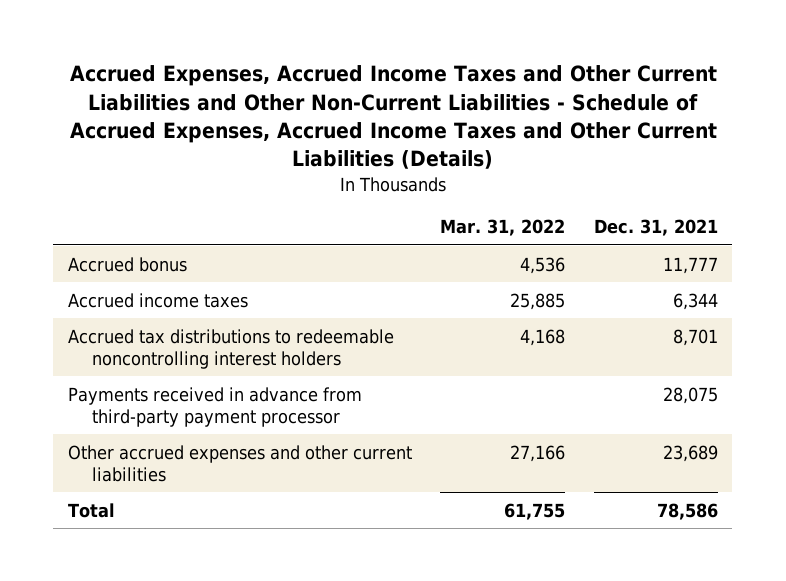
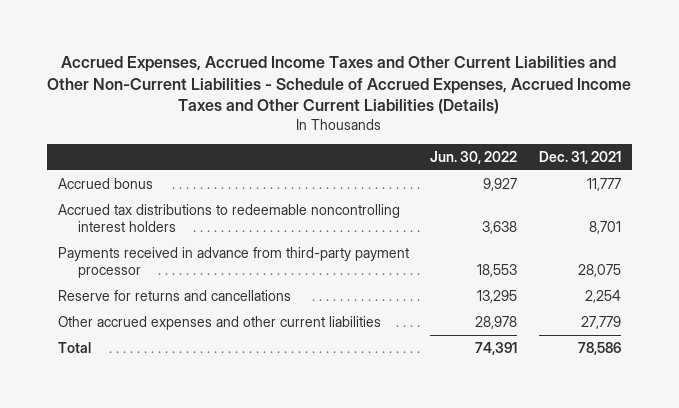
[440,219,566,237] Mar. 31, 2022 -> none
none -> [430,150,518,164] Jun. 30, 2022
[67,292,248,308] Accrued income taxes -> none
none -> [57,290,291,302] Reserve for returns and cancellations
[663,444,719,462] 23,689 -> [581,316,622,330] 27,779

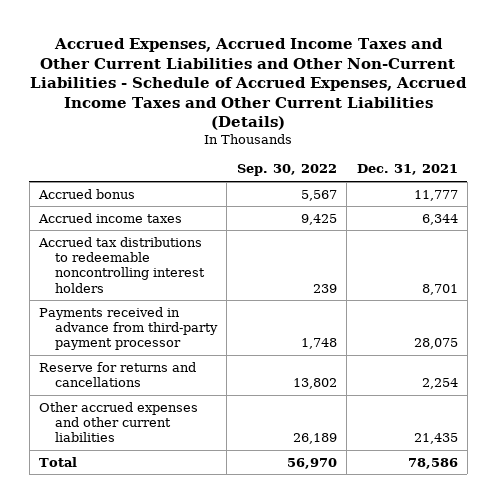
[430,150,518,164] Jun. 30, 2022 -> none
none -> [236,164,337,177] Sep. 30, 2022
none -> [38,212,183,223] Accrued income taxes
[581,316,622,330] 27,779 -> [413,433,458,445] 21,435

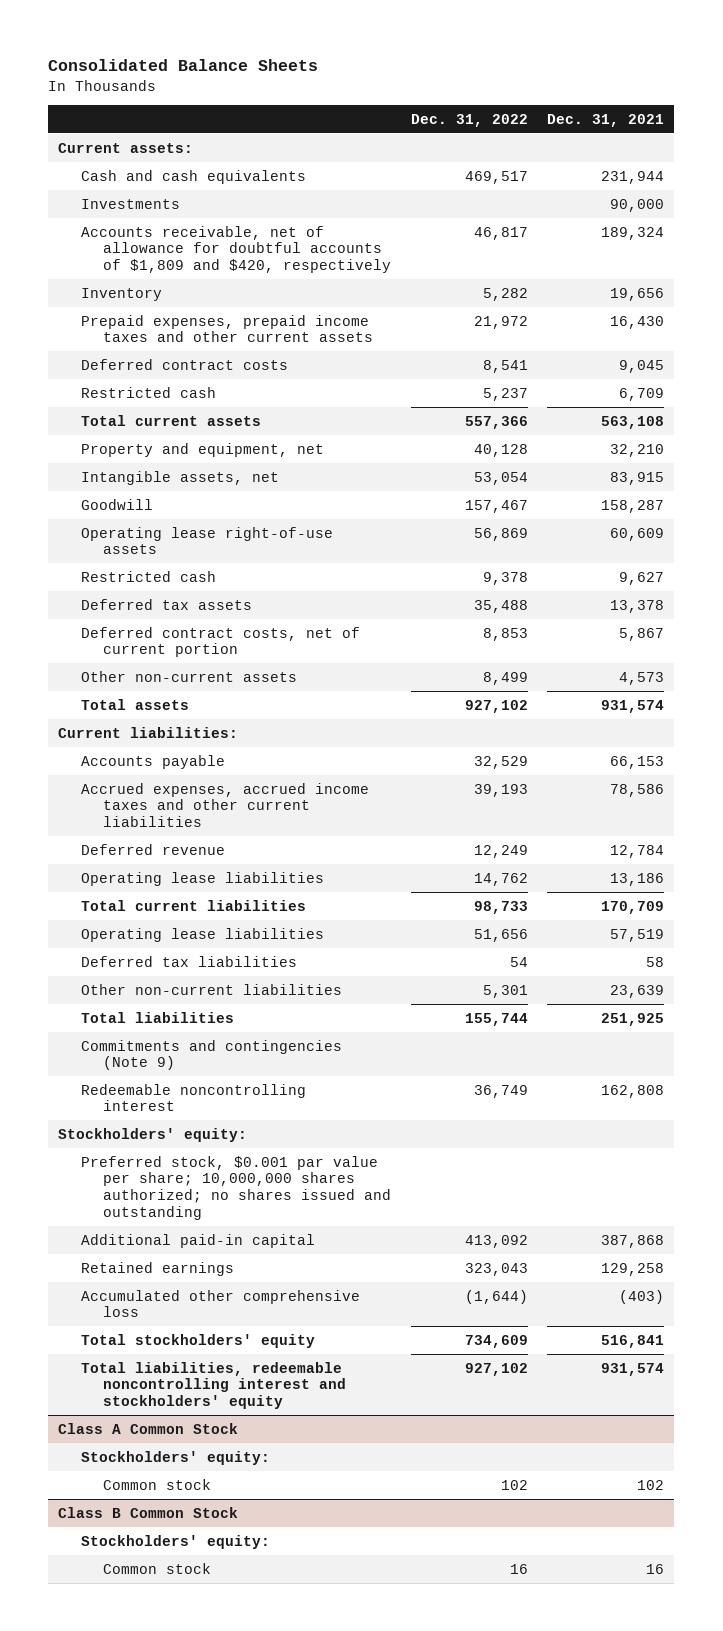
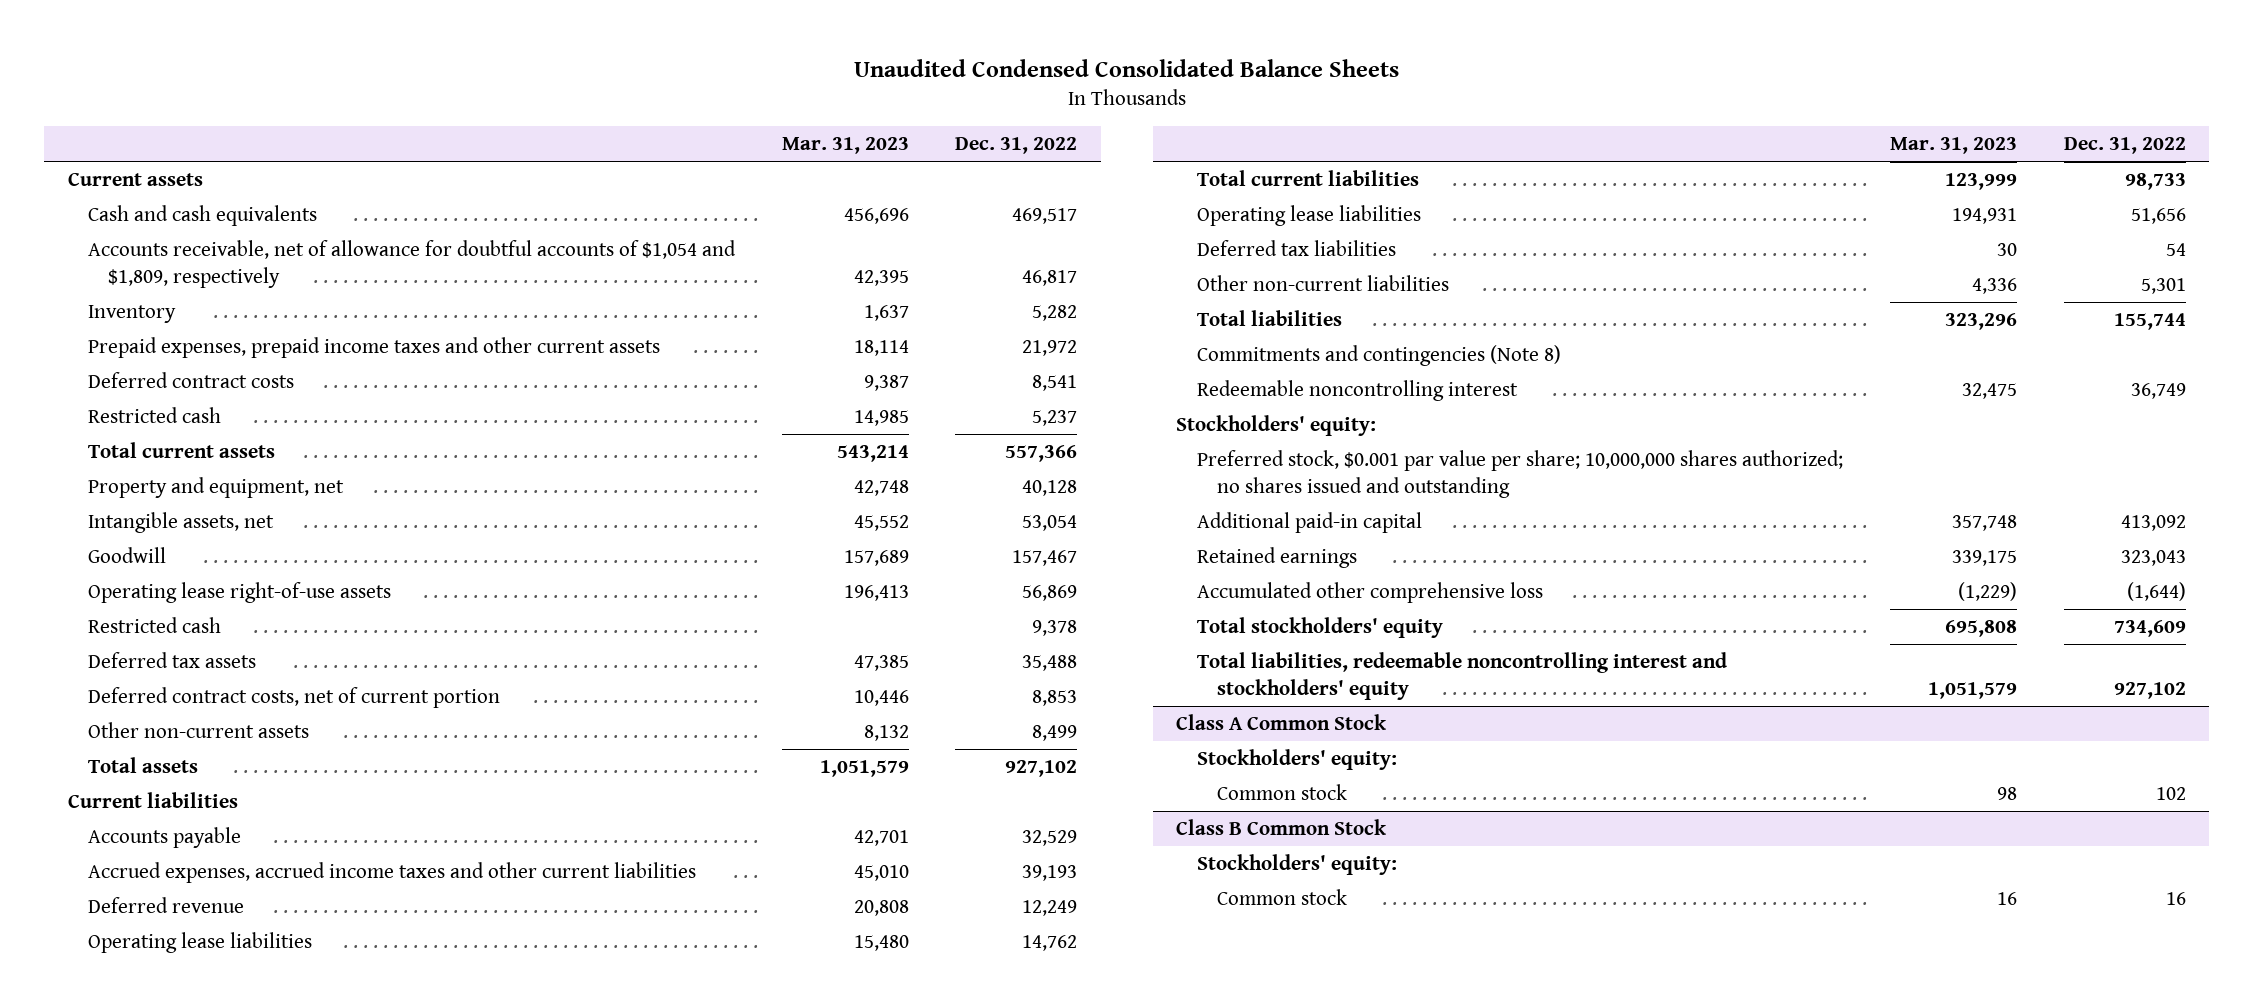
[48,59,319,72] Consolidated Balance Sheets -> [853,58,1399,77] Unaudited Condensed Consolidated Balance Sheets
[547,113,665,127] Dec. 31, 2021 -> none
none -> [781,136,909,154] Mar. 31, 2023
[58,142,194,153] Current assets: -> [67,173,203,187] Current assets
[80,198,180,209] Investments -> none
[80,225,391,274] Accounts receivable, net of allowance for doubtful accounts of $1,809 and $420, respectively -> [87,240,736,288] Accounts receivable, net of allowance for doubtful accounts of $1,054 and $1,809, respectively
[58,726,239,738] Current liabilities: -> [67,792,238,809] Current liabilities
[80,1039,342,1071] Commitments and contingencies (Note 9) -> [1196,345,1561,367] Commitments and contingencies (Note 8)

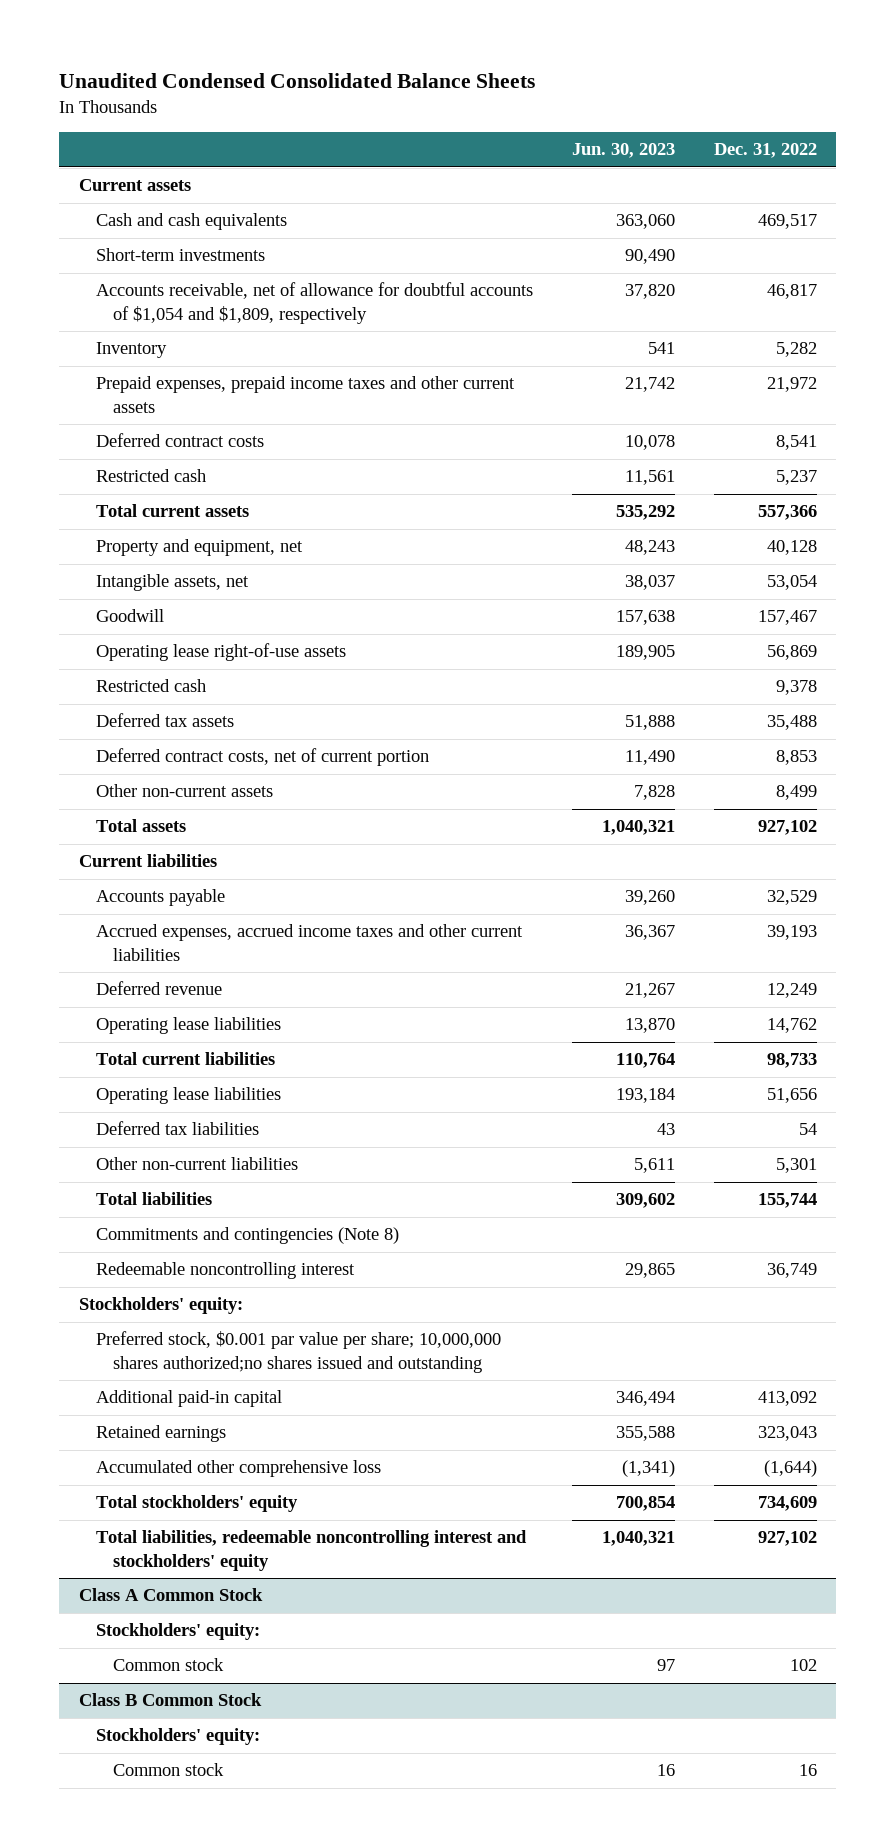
[781,136,909,154] Mar. 31, 2023 -> none
none -> [571,143,675,159] Jun. 30, 2023
none -> [95,248,265,262] Short-term investments
[1196,450,1843,498] Preferred stock, $0.001 par value per share; 10,000,000 shares authorized; no shares issued and outstanding -> [95,1331,501,1373] Preferred stock, $0.001 par value per share; 10,000,000 shares authorized;no shares issued and outstanding

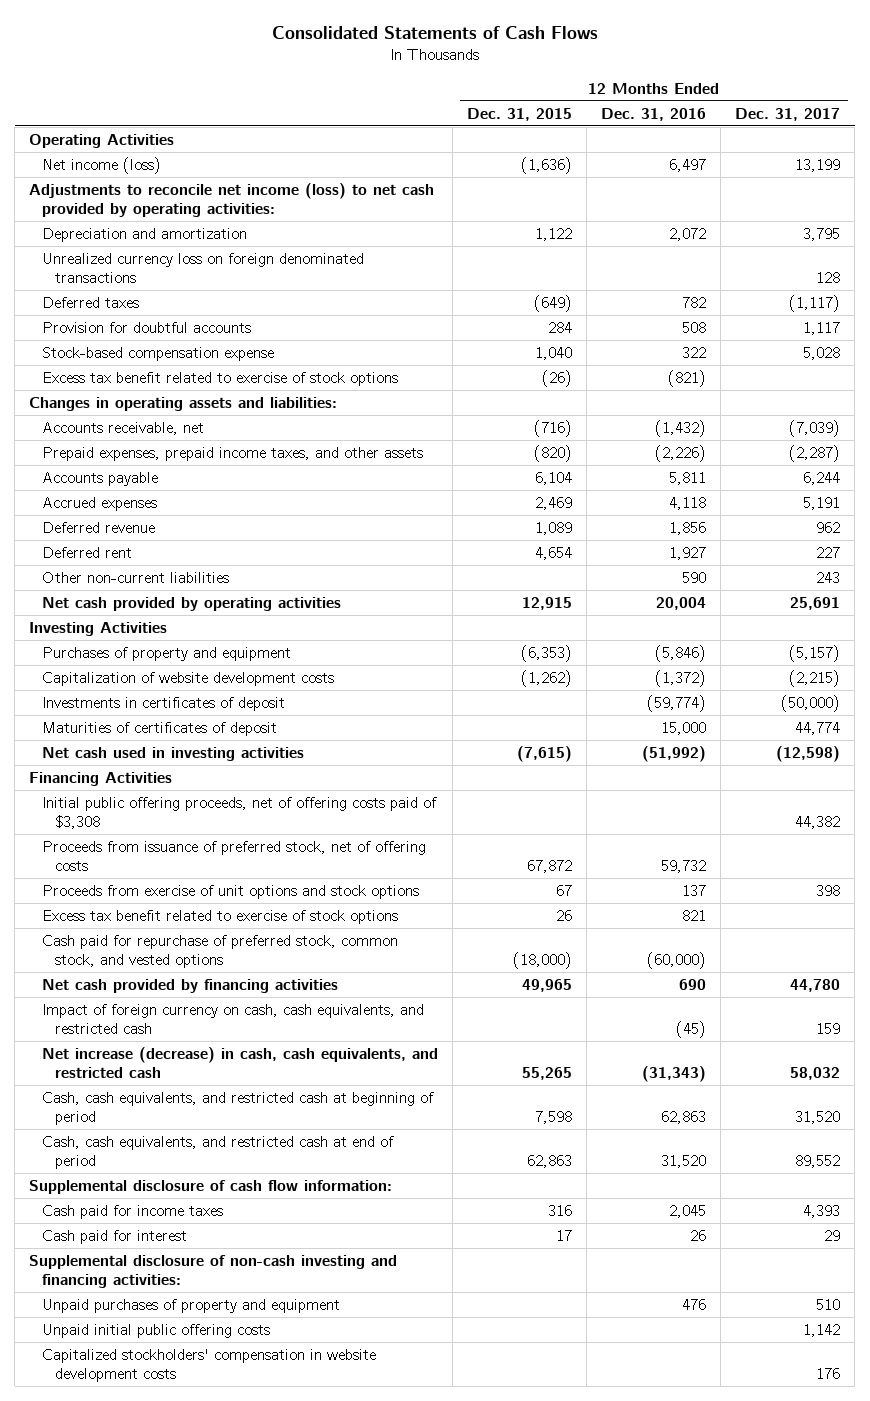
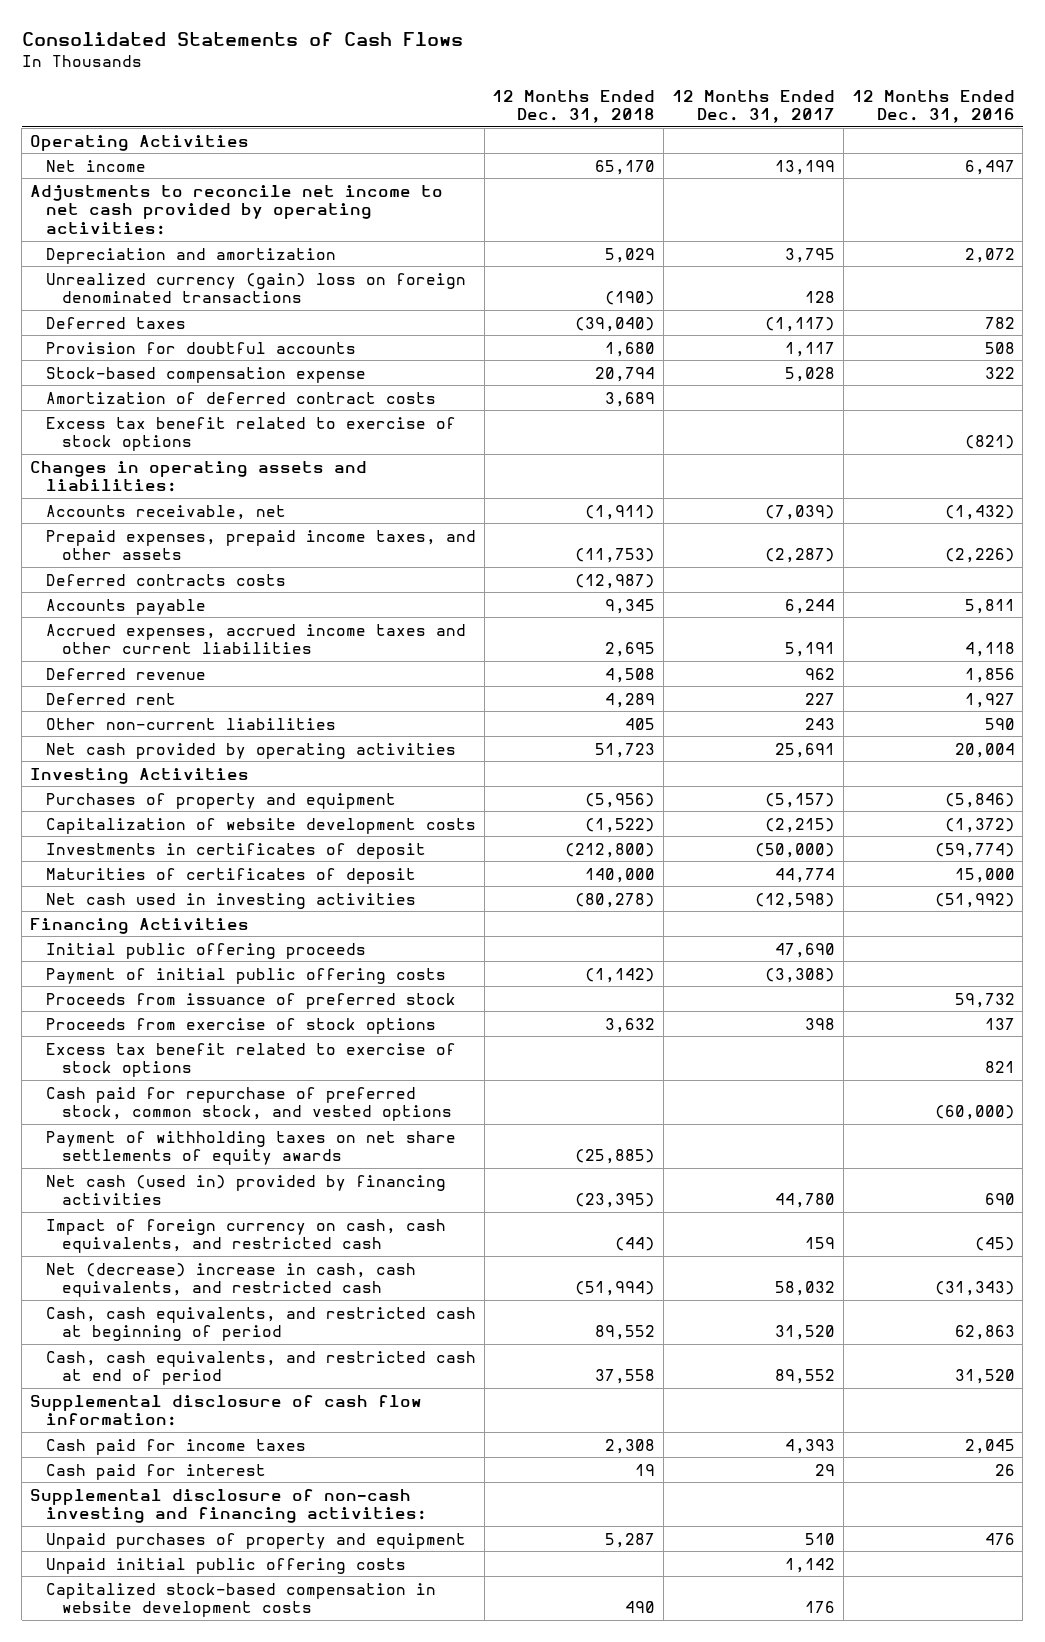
[467,107,573,121] Dec. 31, 2015 -> none
none -> [492,89,656,124] 12 Months Ended Dec. 31, 2018
[41,156,161,174] Net income (loss) -> [45,159,146,172] Net income
[29,182,435,217] Adjustments to reconcile net income (loss) to net cash provided by operating activities: -> [30,184,444,235] Adjustments to reconcile net income to net cash provided by operating activities:
[41,252,364,283] Unrealized currency loss on foreign denominated transactions -> [45,272,466,304] Unrealized currency (gain) loss on foreign denominated transactions
none -> [45,391,436,404] Amortization of deferred contract costs
none -> [45,573,286,586] Deferred contracts costs
[41,496,157,511] Accrued expenses -> [45,623,466,655] Accrued expenses, accrued income taxes and other current liabilities
[41,796,437,829] Initial public offering proceeds, net of offering costs paid of $3,308 -> [45,942,366,959] Initial public offering proceeds
[795,815,841,829] 44,382 -> [775,942,836,958] 47,690
none -> [45,967,446,984] Payment of initial public offering costs
[41,840,426,871] Proceeds from issuance of preferred stock, net of offering costs -> [45,992,456,1009] Proceeds from issuance of preferred stock
[41,884,419,899] Proceeds from exercise of unit options and stock options -> [45,1017,436,1034] Proceeds from exercise of stock options
none -> [45,1130,456,1166] Payment of withholding taxes on net share settlements of equity awards
[41,978,338,993] Net cash provided by financing activities -> [45,1174,446,1206] Net cash (used in) provided by financing activities
[41,1046,438,1078] Net increase (decrease) in cash, cash equivalents, and restricted cash -> [45,1262,416,1298] Net (decrease) increase in cash, cash equivalents, and restricted cash
[41,1348,376,1382] Capitalized stockholders' compensation in website development costs -> [45,1582,436,1618] Capitalized stock-based compensation in website development costs

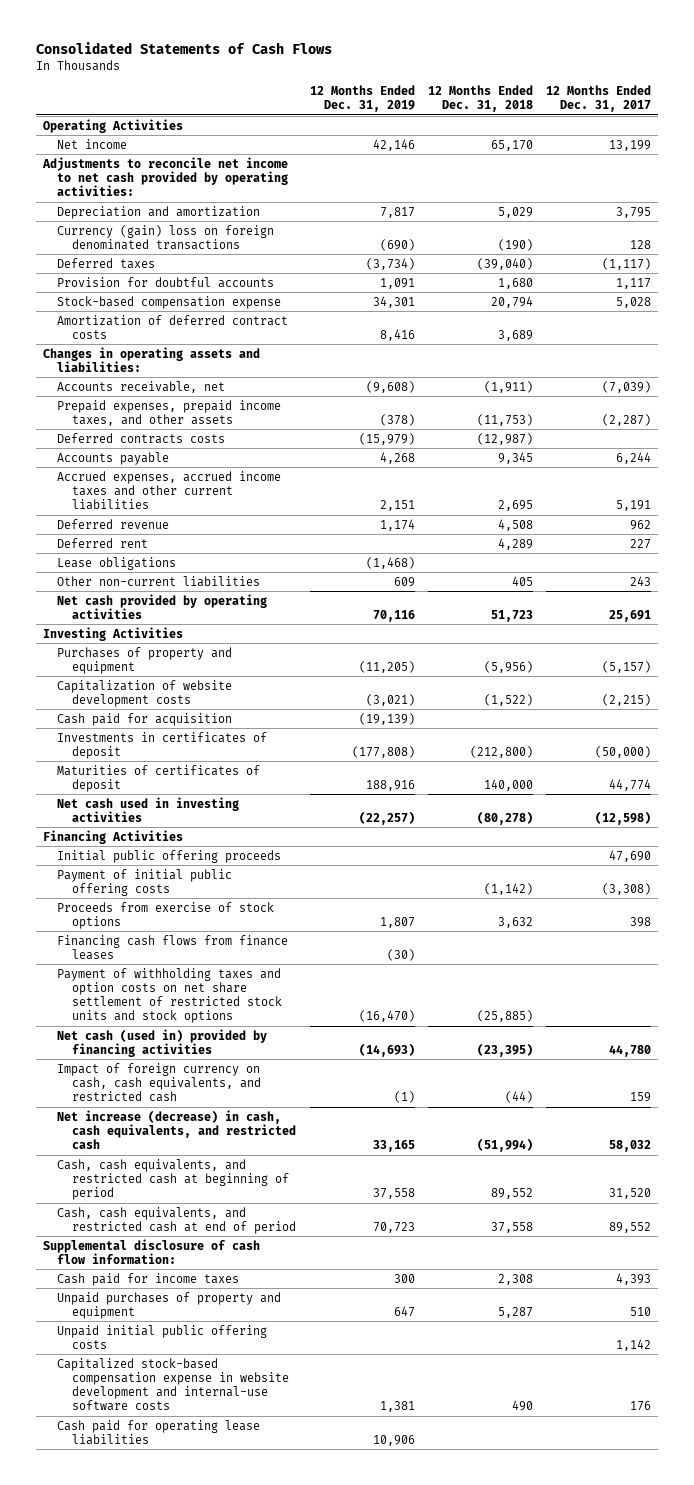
[851,89,1015,124] 12 Months Ended Dec. 31, 2016 -> none
none -> [309,84,415,113] 12 Months Ended Dec. 31, 2019
[45,272,466,304] Unrealized currency (gain) loss on foreign denominated transactions -> [57,224,275,250] Currency (gain) loss on foreign denominated transactions
[45,416,456,452] Excess tax benefit related to exercise of stock options -> none
none -> [57,556,177,570] Lease obligations
none -> [57,712,233,726] Cash paid for acquisition
[45,992,456,1009] Proceeds from issuance of preferred stock -> none
[45,1042,456,1078] Excess tax benefit related to exercise of stock options -> none
[45,1086,452,1122] Cash paid for repurchase of preferred stock, common stock, and vested options -> none
none -> [57,934,289,960] Financing cash flows from finance leases
[45,1130,456,1166] Payment of withholding taxes on net share settlements of equity awards -> [57,967,283,1024] Payment of withholding taxes and option costs on net share settlement of restricted stock units and stock options
[45,1262,416,1298] Net (decrease) increase in cash, cash equivalents, and restricted cash -> [57,1109,297,1149] Net increase (decrease) in cash, cash equivalents, and restricted cash
[45,1463,266,1480] Cash paid for interest -> none
[30,1488,427,1524] Supplemental disclosure of non-cash investing and financing activities: -> none
[45,1582,436,1618] Capitalized stock-based compensation in website development costs -> [57,1357,290,1412] Capitalized stock-based compensation expense in website development and internal-use software costs
none -> [57,1419,261,1445] Cash paid for operating lease liabilities

